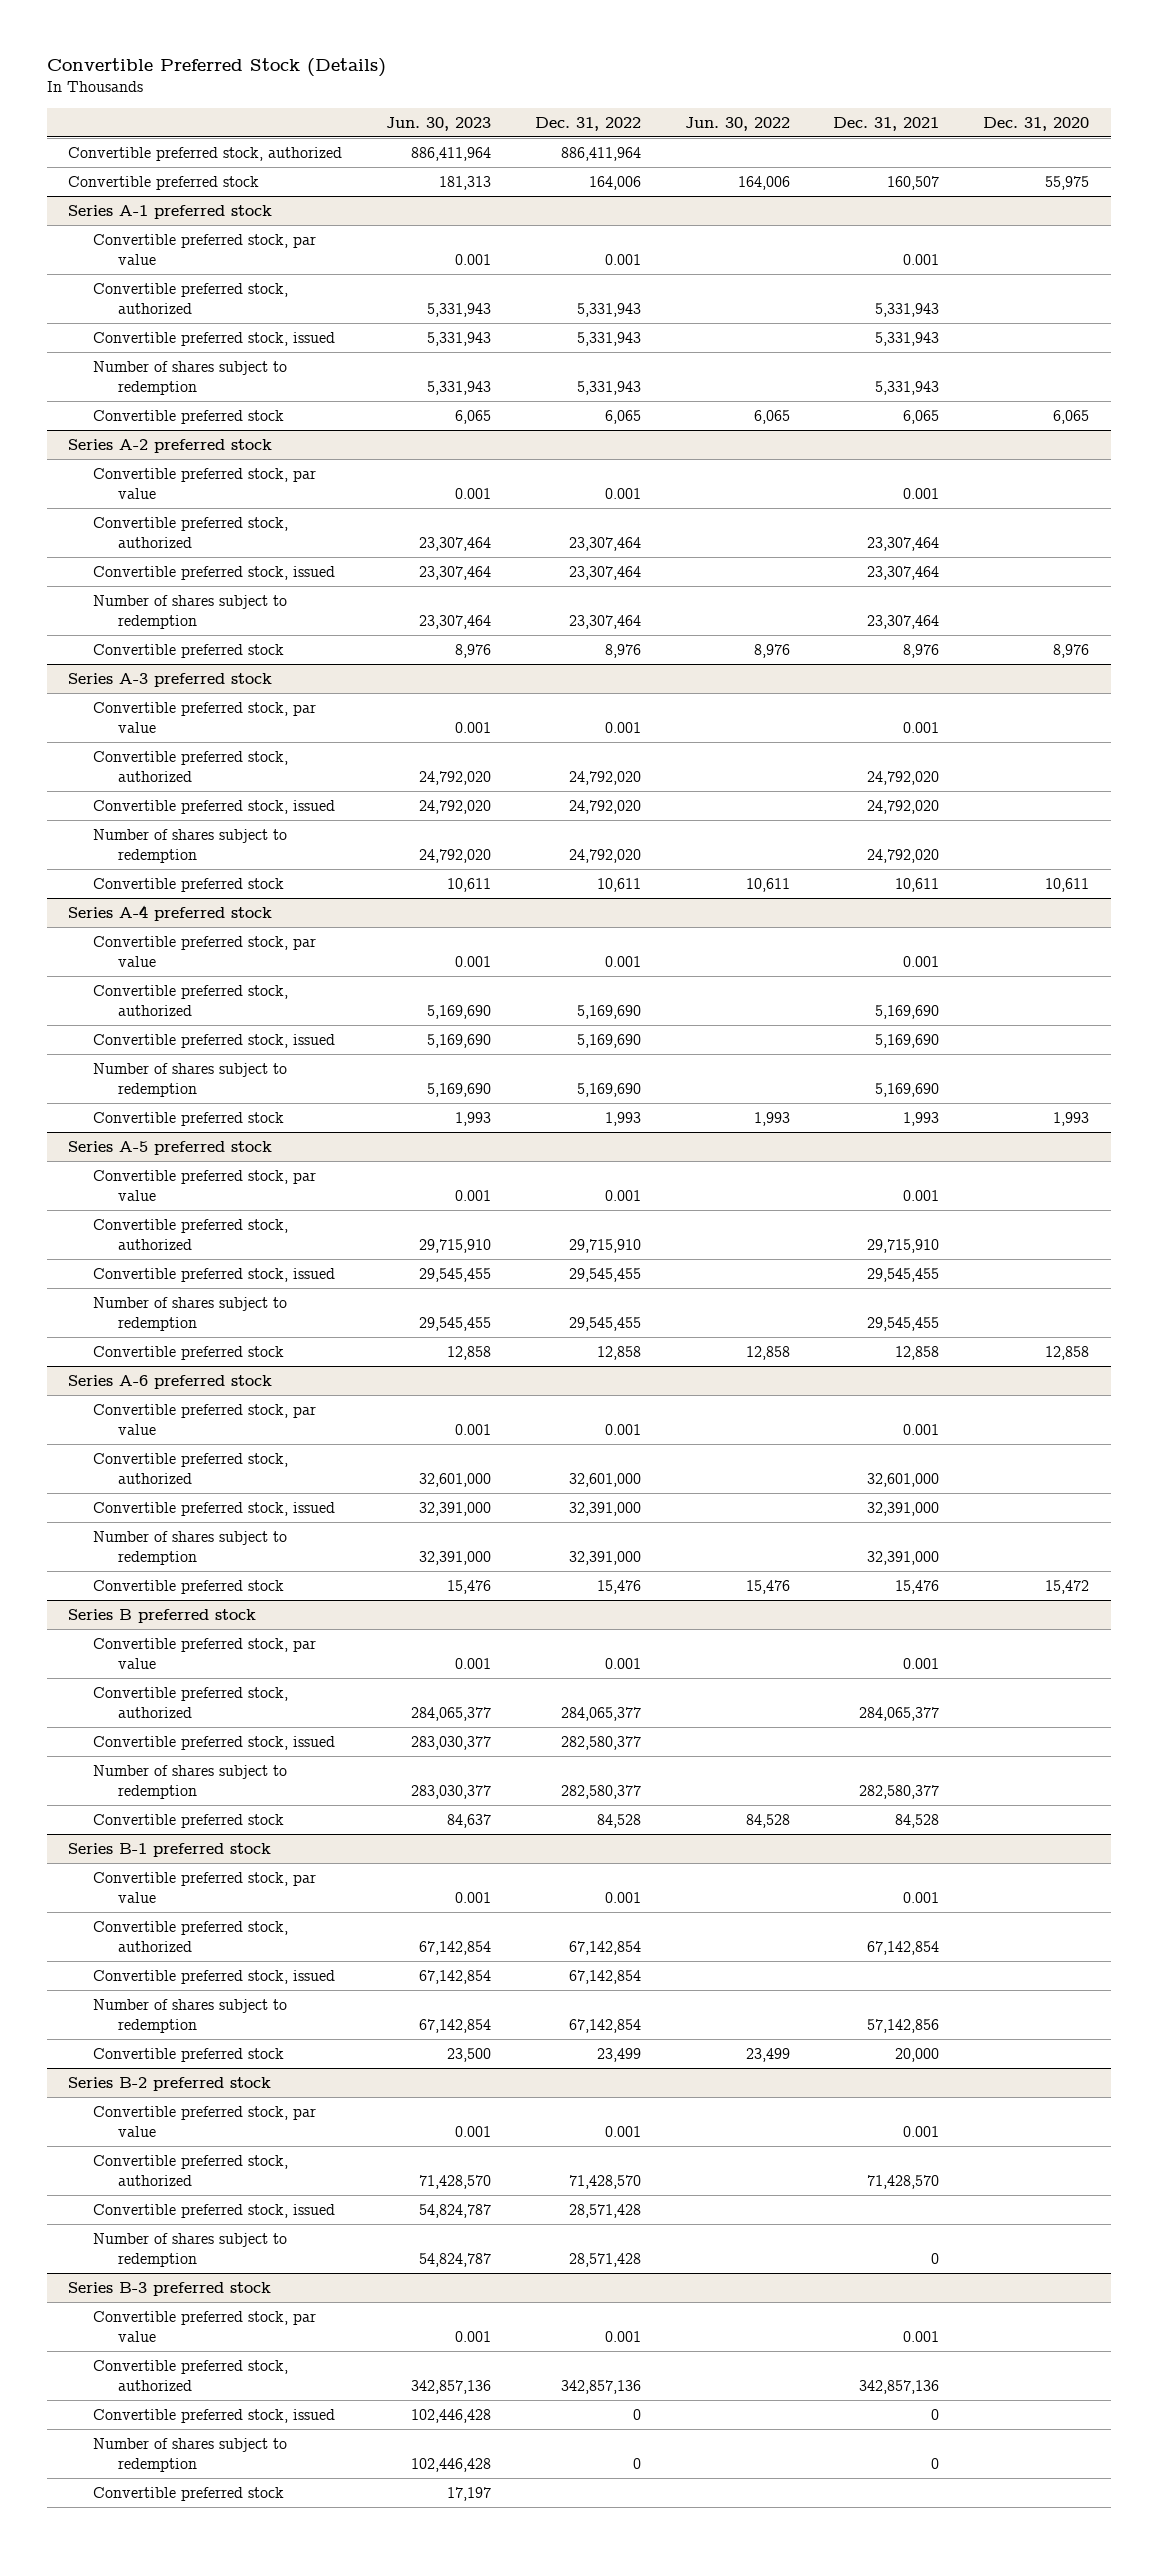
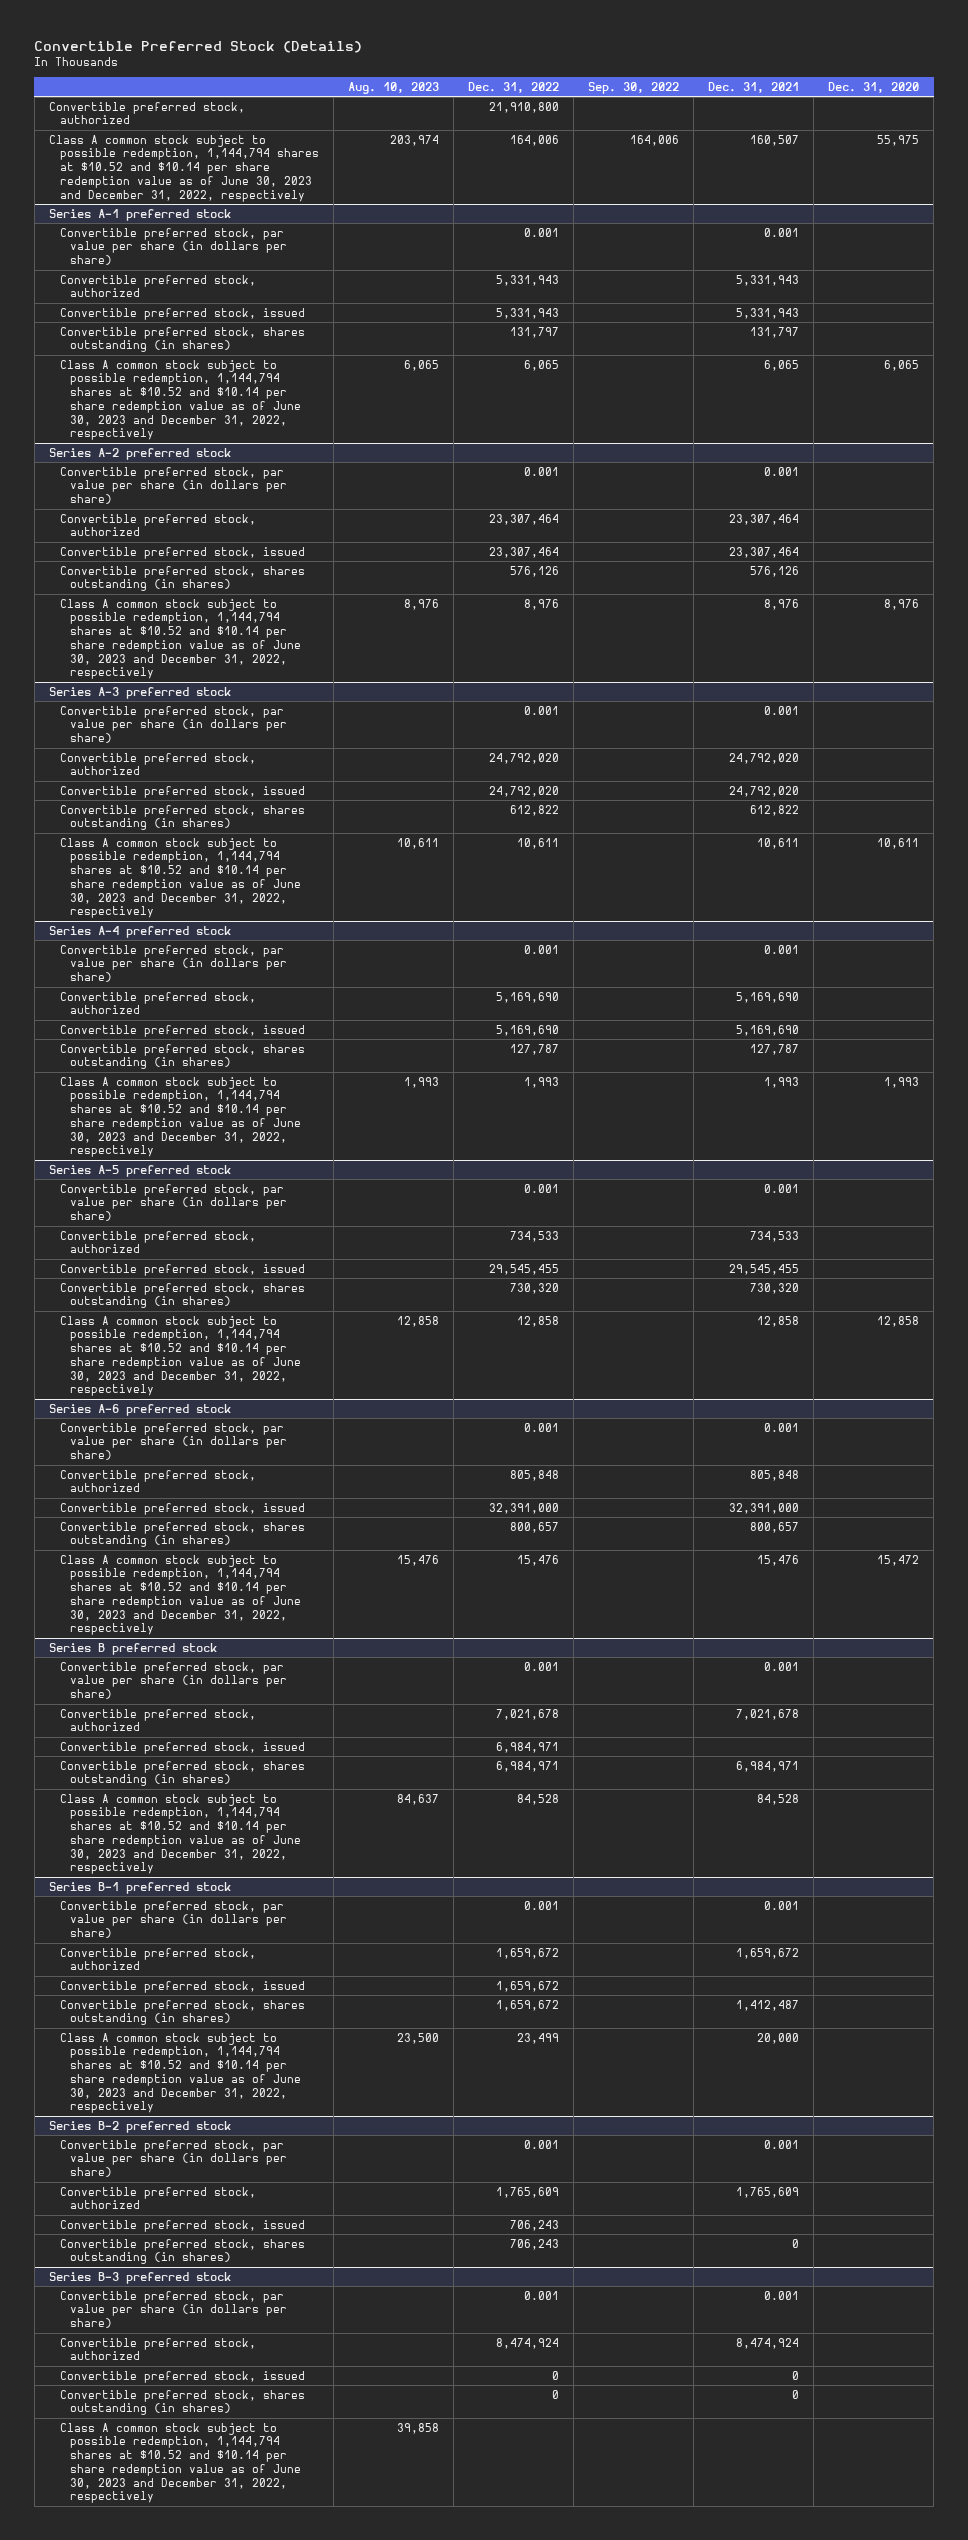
[386,116,492,131] Jun. 30, 2023 -> none
[684,116,790,131] Jun. 30, 2022 -> none
none -> [347,82,439,95] Aug. 10, 2023
none -> [587,82,679,95] Sep. 30, 2022
[560,146,641,161] 886,411,964 -> [488,101,559,113] 21,910,800
[68,175,260,190] Convertible preferred stock -> [48,134,319,202] Class A common stock subject to possible redemption, 1,144,794 shares at $10.52 and $10.14 per share redemption value as of June 30, 2023 and December 31, 2022, respectively
[93,233,317,265] Convertible preferred stock, par value -> [59,227,288,266] Convertible preferred stock, par value per share (in dollars per share)
[93,360,288,395] Number of shares subject to redemption -> none
none -> [59,326,305,353] Convertible preferred stock, shares outstanding (in shares)
[93,409,285,424] Convertible preferred stock -> [59,359,302,441] Class A common stock subject to possible redemption, 1,144,794 shares at $10.52 and $10.14 per share redemption value as of June 30, 2023 and December 31, 2022, respectively
[93,467,317,499] Convertible preferred stock, par value -> [59,466,288,505] Convertible preferred stock, par value per share (in dollars per share)
[93,594,288,629] Number of shares subject to redemption -> none
none -> [59,565,305,592] Convertible preferred stock, shares outstanding (in shares)
[93,643,285,658] Convertible preferred stock -> [59,598,302,680] Class A common stock subject to possible redemption, 1,144,794 shares at $10.52 and $10.14 per share redemption value as of June 30, 2023 and December 31, 2022, respectively
[93,701,317,733] Convertible preferred stock, par value -> [59,705,288,744] Convertible preferred stock, par value per share (in dollars per share)
[93,828,288,863] Number of shares subject to redemption -> none
none -> [59,804,305,831] Convertible preferred stock, shares outstanding (in shares)
[93,877,285,892] Convertible preferred stock -> [59,837,302,919] Class A common stock subject to possible redemption, 1,144,794 shares at $10.52 and $10.14 per share redemption value as of June 30, 2023 and December 31, 2022, respectively
[93,935,317,967] Convertible preferred stock, par value -> [59,944,288,983] Convertible preferred stock, par value per share (in dollars per share)
[93,1062,288,1097] Number of shares subject to redemption -> none
none -> [59,1043,305,1070] Convertible preferred stock, shares outstanding (in shares)
[93,1111,285,1126] Convertible preferred stock -> [59,1076,302,1158] Class A common stock subject to possible redemption, 1,144,794 shares at $10.52 and $10.14 per share redemption value as of June 30, 2023 and December 31, 2022, respectively
[93,1169,317,1201] Convertible preferred stock, par value -> [59,1183,288,1222] Convertible preferred stock, par value per share (in dollars per share)
[568,1238,641,1253] 29,715,910 -> [509,1230,559,1242] 734,533
[867,1238,940,1253] 29,715,910 -> [750,1230,800,1242] 734,533
[93,1296,288,1331] Number of shares subject to redemption -> none
none -> [59,1282,305,1309] Convertible preferred stock, shares outstanding (in shares)
[93,1345,285,1360] Convertible preferred stock -> [59,1315,302,1397] Class A common stock subject to possible redemption, 1,144,794 shares at $10.52 and $10.14 per share redemption value as of June 30, 2023 and December 31, 2022, respectively
[93,1403,317,1435] Convertible preferred stock, par value -> [59,1422,288,1461] Convertible preferred stock, par value per share (in dollars per share)
[568,1472,641,1487] 32,601,000 -> [509,1469,559,1481] 805,848
[867,1472,940,1487] 32,601,000 -> [750,1469,800,1481] 805,848
[93,1530,288,1565] Number of shares subject to redemption -> none
none -> [59,1521,305,1548] Convertible preferred stock, shares outstanding (in shares)
[93,1579,285,1594] Convertible preferred stock -> [59,1554,302,1636] Class A common stock subject to possible redemption, 1,144,794 shares at $10.52 and $10.14 per share redemption value as of June 30, 2023 and December 31, 2022, respectively
[93,1764,288,1799] Number of shares subject to redemption -> none
[93,1637,317,1669] Convertible preferred stock, par value -> [59,1661,288,1700] Convertible preferred stock, par value per share (in dollars per share)
[560,1706,641,1721] 284,065,377 -> [495,1708,559,1720] 7,021,678
[859,1706,940,1721] 284,065,377 -> [736,1708,800,1720] 7,021,678
[560,1735,641,1750] 282,580,377 -> [495,1741,559,1753] 6,984,971
none -> [59,1760,305,1787] Convertible preferred stock, shares outstanding (in shares)
[93,1813,285,1828] Convertible preferred stock -> [59,1793,302,1875] Class A common stock subject to possible redemption, 1,144,794 shares at $10.52 and $10.14 per share redemption value as of June 30, 2023 and December 31, 2022, respectively
[93,1998,288,2033] Number of shares subject to redemption -> none
[93,1871,317,1903] Convertible preferred stock, par value -> [59,1900,288,1939] Convertible preferred stock, par value per share (in dollars per share)
[568,1940,641,1955] 67,142,854 -> [495,1947,559,1959] 1,659,672
[867,1940,940,1955] 67,142,854 -> [736,1947,800,1959] 1,659,672
[568,1969,641,1984] 67,142,854 -> [495,1980,559,1992] 1,659,672
none -> [59,1999,305,2026] Convertible preferred stock, shares outstanding (in shares)
[93,2047,285,2062] Convertible preferred stock -> [59,2032,302,2114] Class A common stock subject to possible redemption, 1,144,794 shares at $10.52 and $10.14 per share redemption value as of June 30, 2023 and December 31, 2022, respectively
[93,2232,288,2267] Number of shares subject to redemption -> none
[93,2105,317,2137] Convertible preferred stock, par value -> [59,2139,288,2178] Convertible preferred stock, par value per share (in dollars per share)
[568,2174,641,2189] 71,428,570 -> [495,2186,559,2198] 1,765,609
[867,2174,940,2189] 71,428,570 -> [736,2186,800,2198] 1,765,609
[568,2203,641,2218] 28,571,428 -> [509,2219,559,2231] 706,243
none -> [59,2238,305,2265] Convertible preferred stock, shares outstanding (in shares)
[93,2310,317,2342] Convertible preferred stock, par value -> [59,2290,288,2329] Convertible preferred stock, par value per share (in dollars per share)
[560,2379,641,2394] 342,857,136 -> [495,2337,559,2349] 8,474,924
[859,2379,940,2394] 342,857,136 -> [736,2337,800,2349] 8,474,924
[93,2437,288,2472] Number of shares subject to redemption -> [59,2389,305,2416] Convertible preferred stock, shares outstanding (in shares)
[93,2486,285,2501] Convertible preferred stock -> [59,2422,302,2504] Class A common stock subject to possible redemption, 1,144,794 shares at $10.52 and $10.14 per share redemption value as of June 30, 2023 and December 31, 2022, respectively

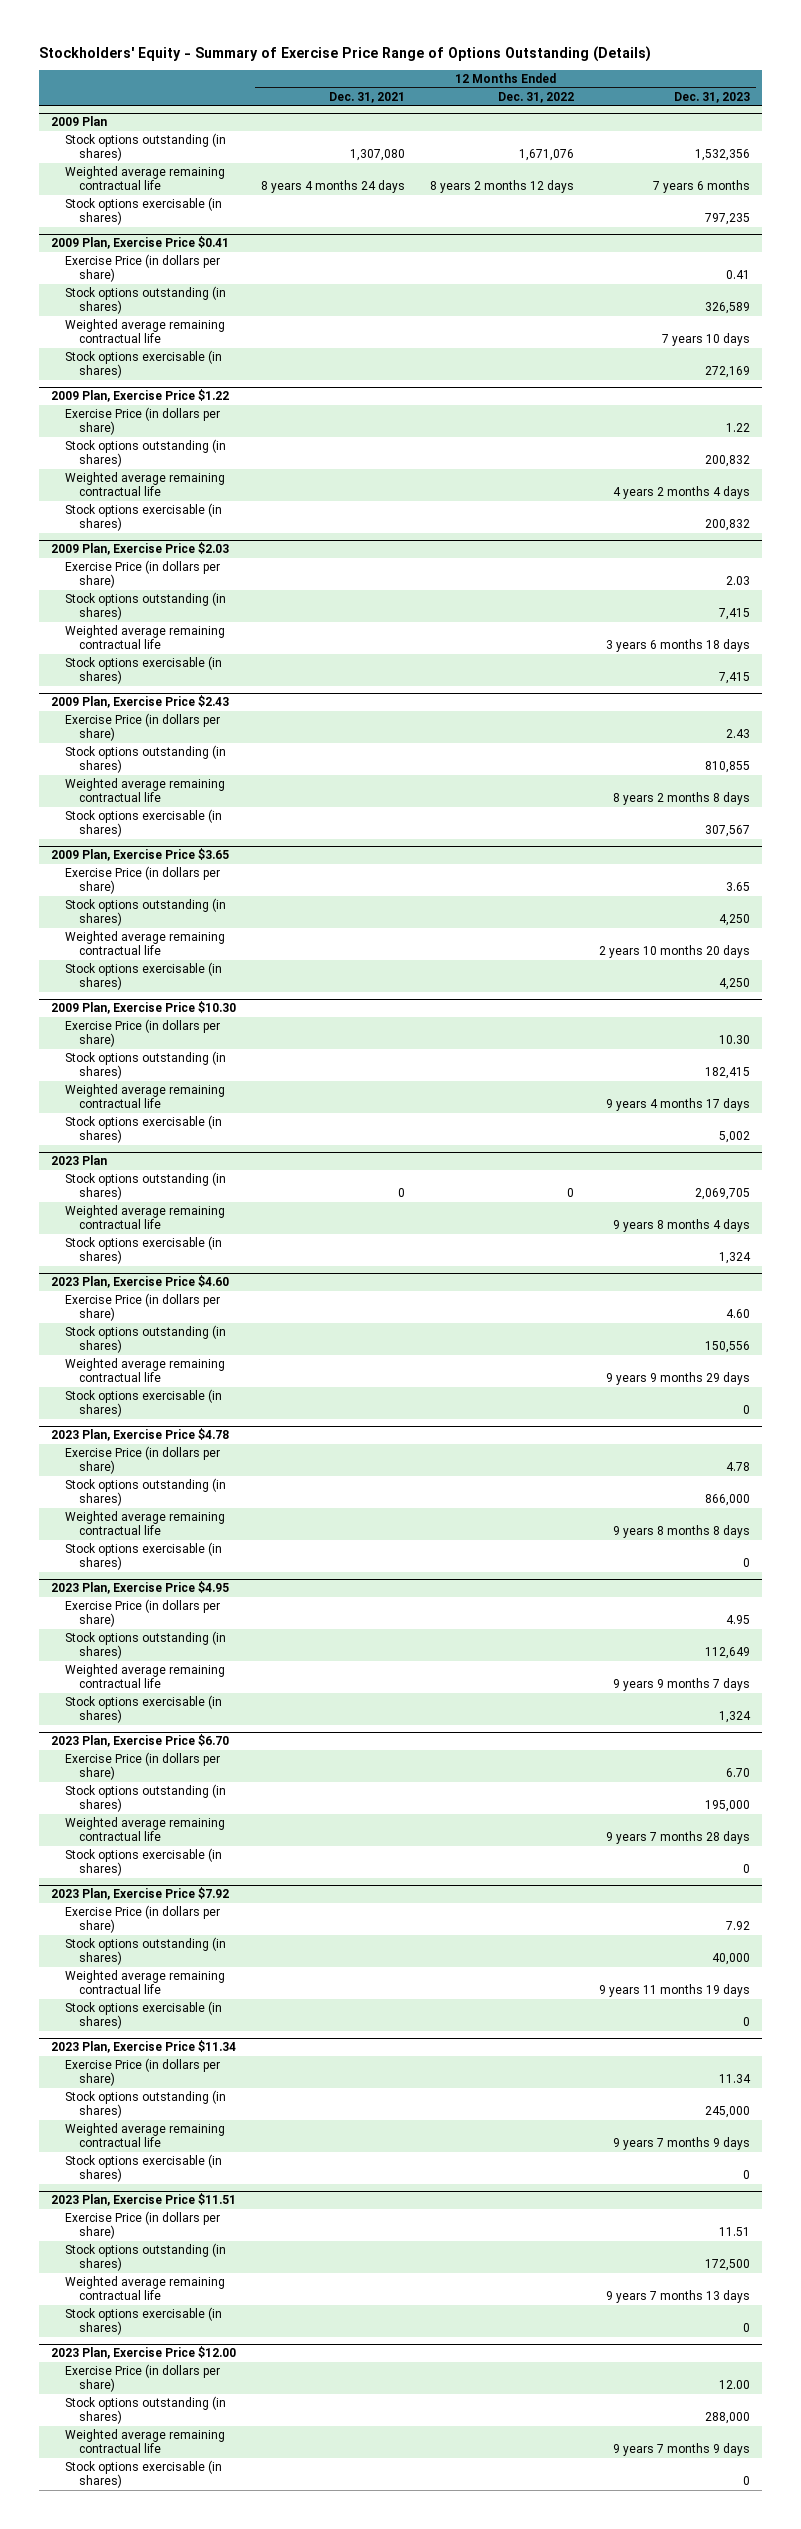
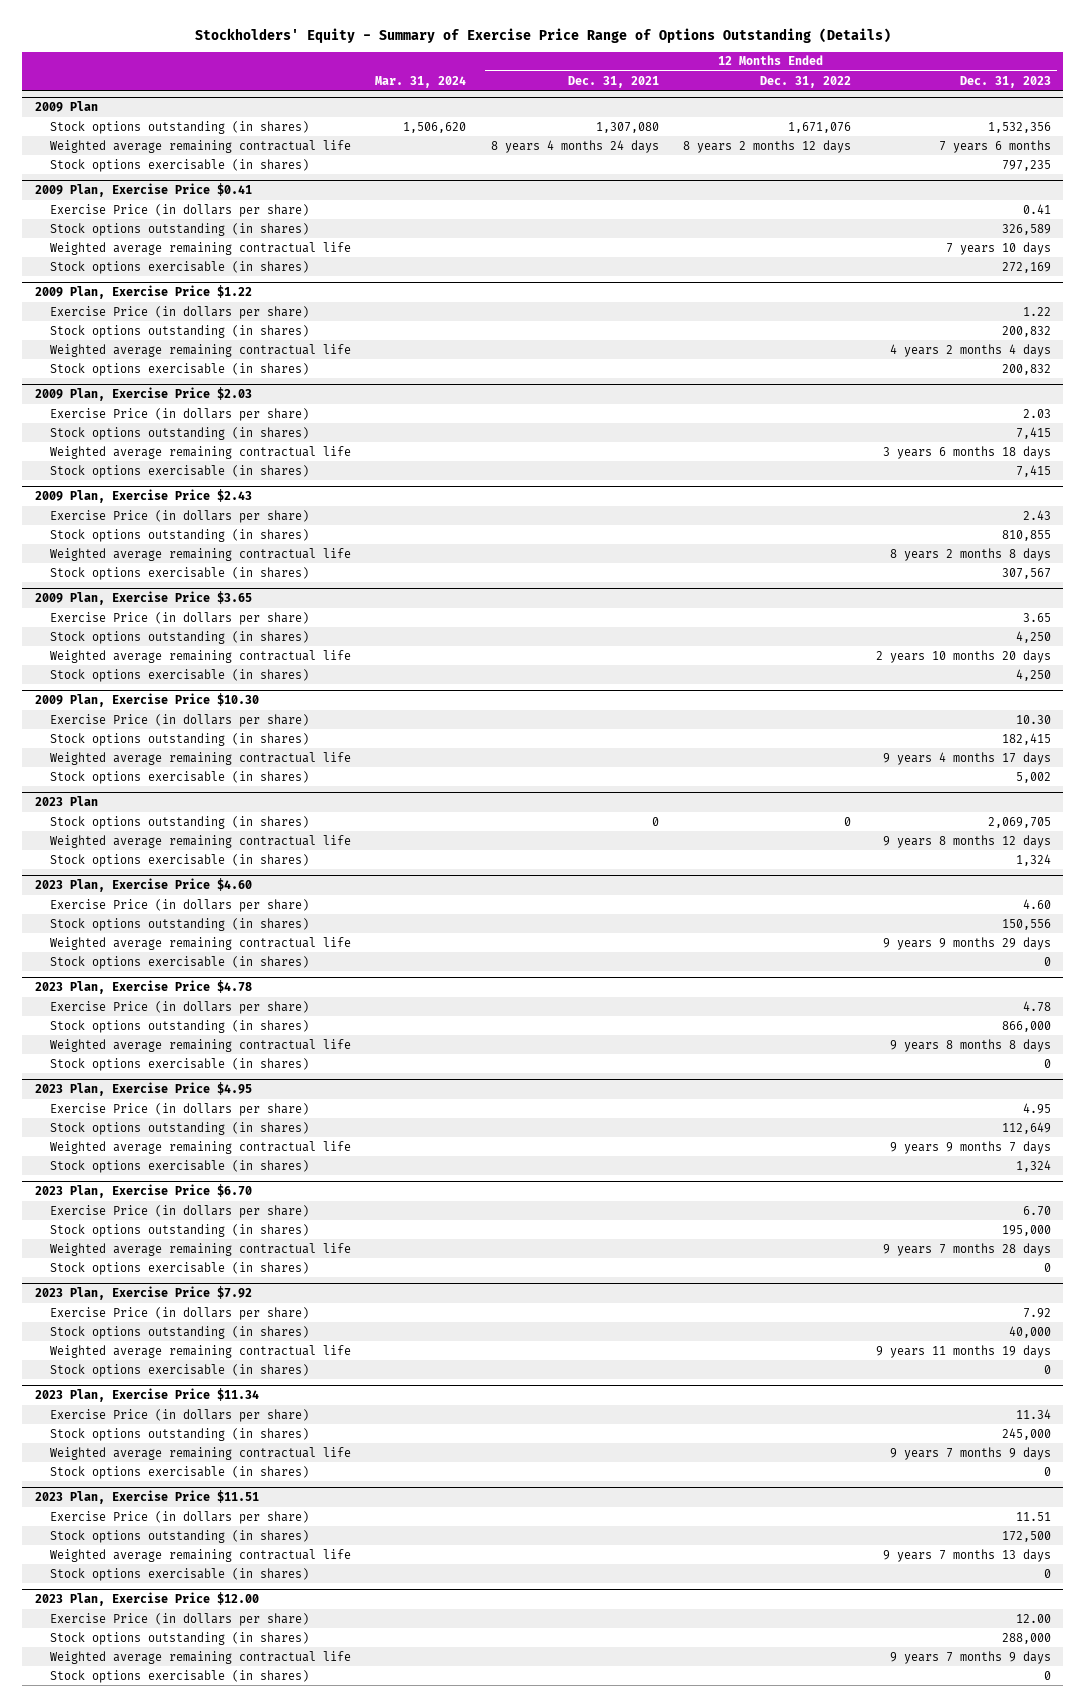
none -> [375,75,467,88] Mar. 31, 2024
[613,1219,751,1233] 9 years 8 months 4 days -> [882,834,1051,848] 9 years 8 months 12 days

